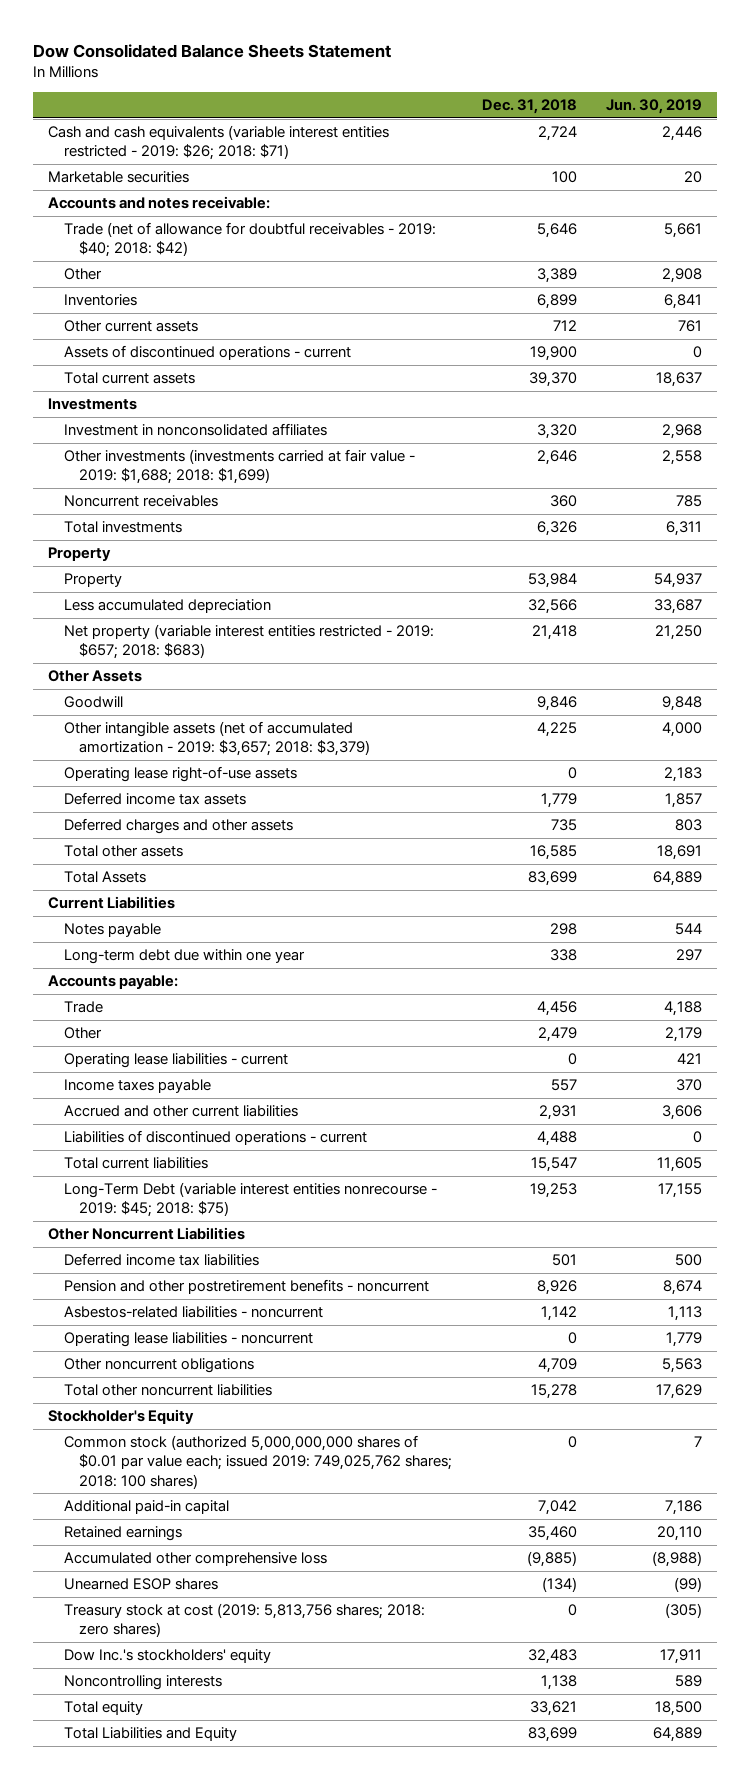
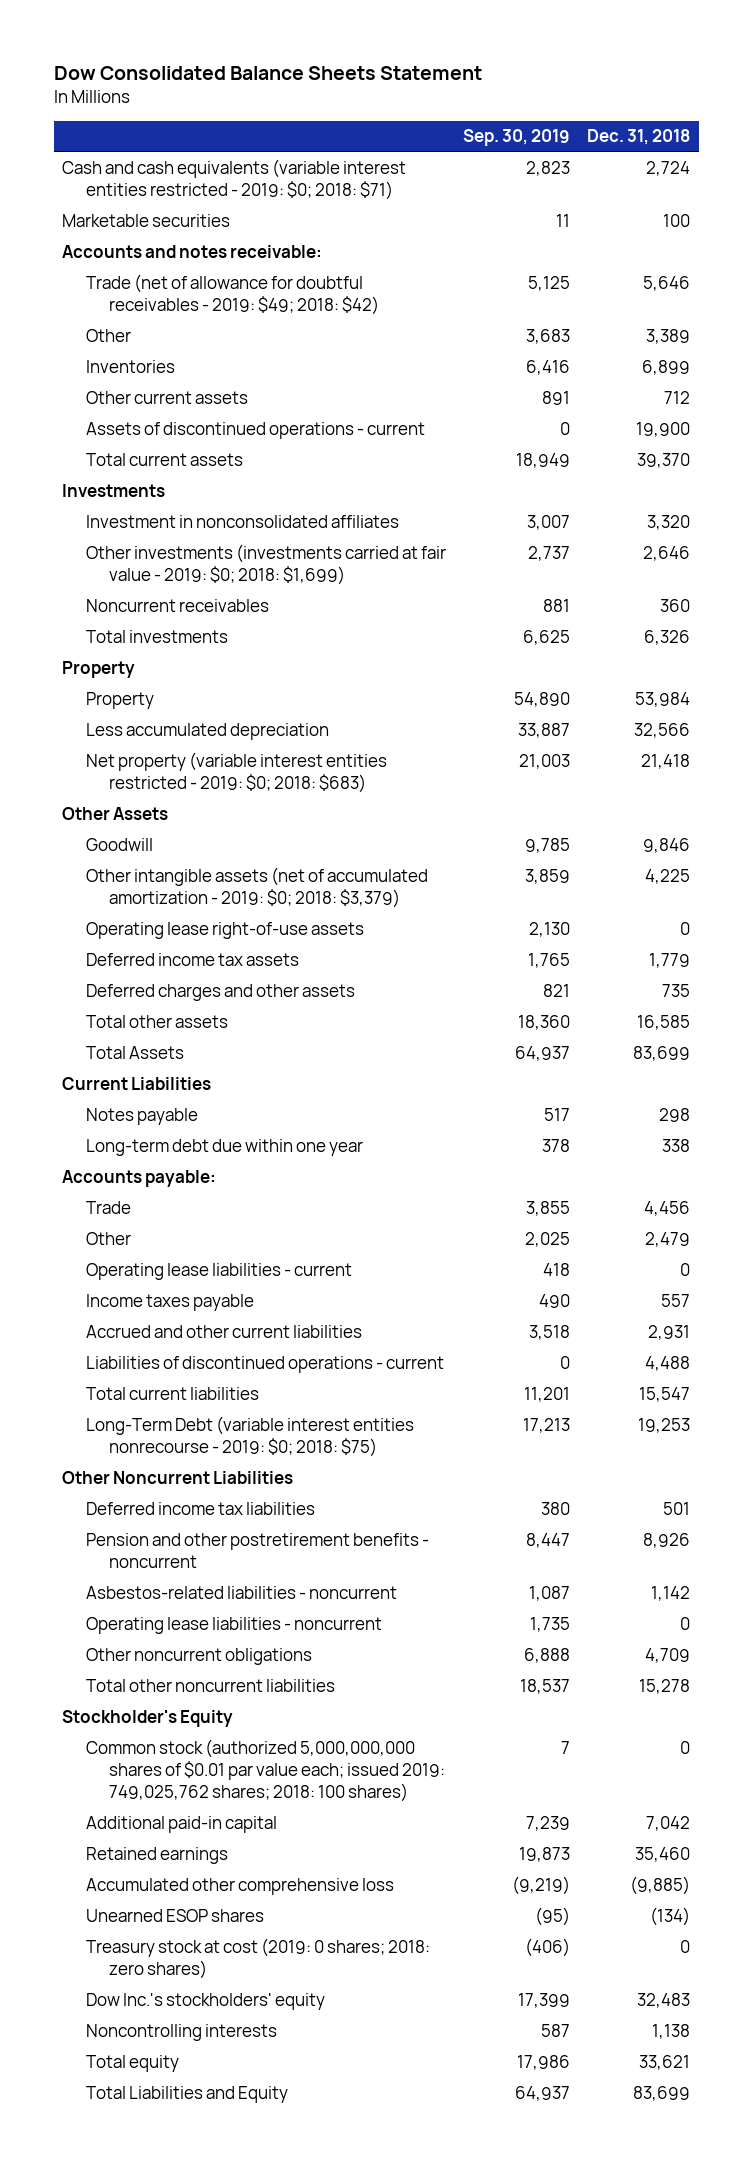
[606,99,703,115] Jun. 30, 2019 -> none
none -> [462,129,570,147] Sep. 30, 2019
[48,125,390,161] Cash and cash equivalents (variable interest entities restricted - 2019: $26; 2018: $71) -> [62,158,407,200] Cash and cash equivalents (variable interest entities restricted - 2019: $0; 2018: $71)
[63,222,436,258] Trade (net of allowance for doubtful receivables - 2019: $40; 2018: $42) -> [85,273,379,315] Trade (net of allowance for doubtful receivables - 2019: $49; 2018: $42)
[63,449,415,485] Other investments (investments carried at fair value - 2019: $1,688; 2018: $1,699) -> [85,543,446,585] Other investments (investments carried at fair value - 2019: $0; 2018: $1,699)
[63,624,434,660] Net property (variable interest entities restricted - 2019: $657; 2018: $683) -> [85,751,387,793] Net property (variable interest entities restricted - 2019: $0; 2018: $683)
[63,721,371,757] Other intangible assets (net of accumulated amortization - 2019: $3,657; 2018: $3,379) -> [85,866,428,908] Other intangible assets (net of accumulated amortization - 2019: $0; 2018: $3,379)
[63,1182,437,1218] Long-Term Debt (variable interest entities nonrecourse - 2019: $45; 2018: $75) -> [85,1415,414,1457] Long-Term Debt (variable interest entities nonrecourse - 2019: $0; 2018: $75)
[63,1603,425,1638] Treasury stock at cost (2019: 5,813,756 shares; 2018: zero shares) -> [85,1937,430,1979] Treasury stock at cost (2019: 0 shares; 2018: zero shares)

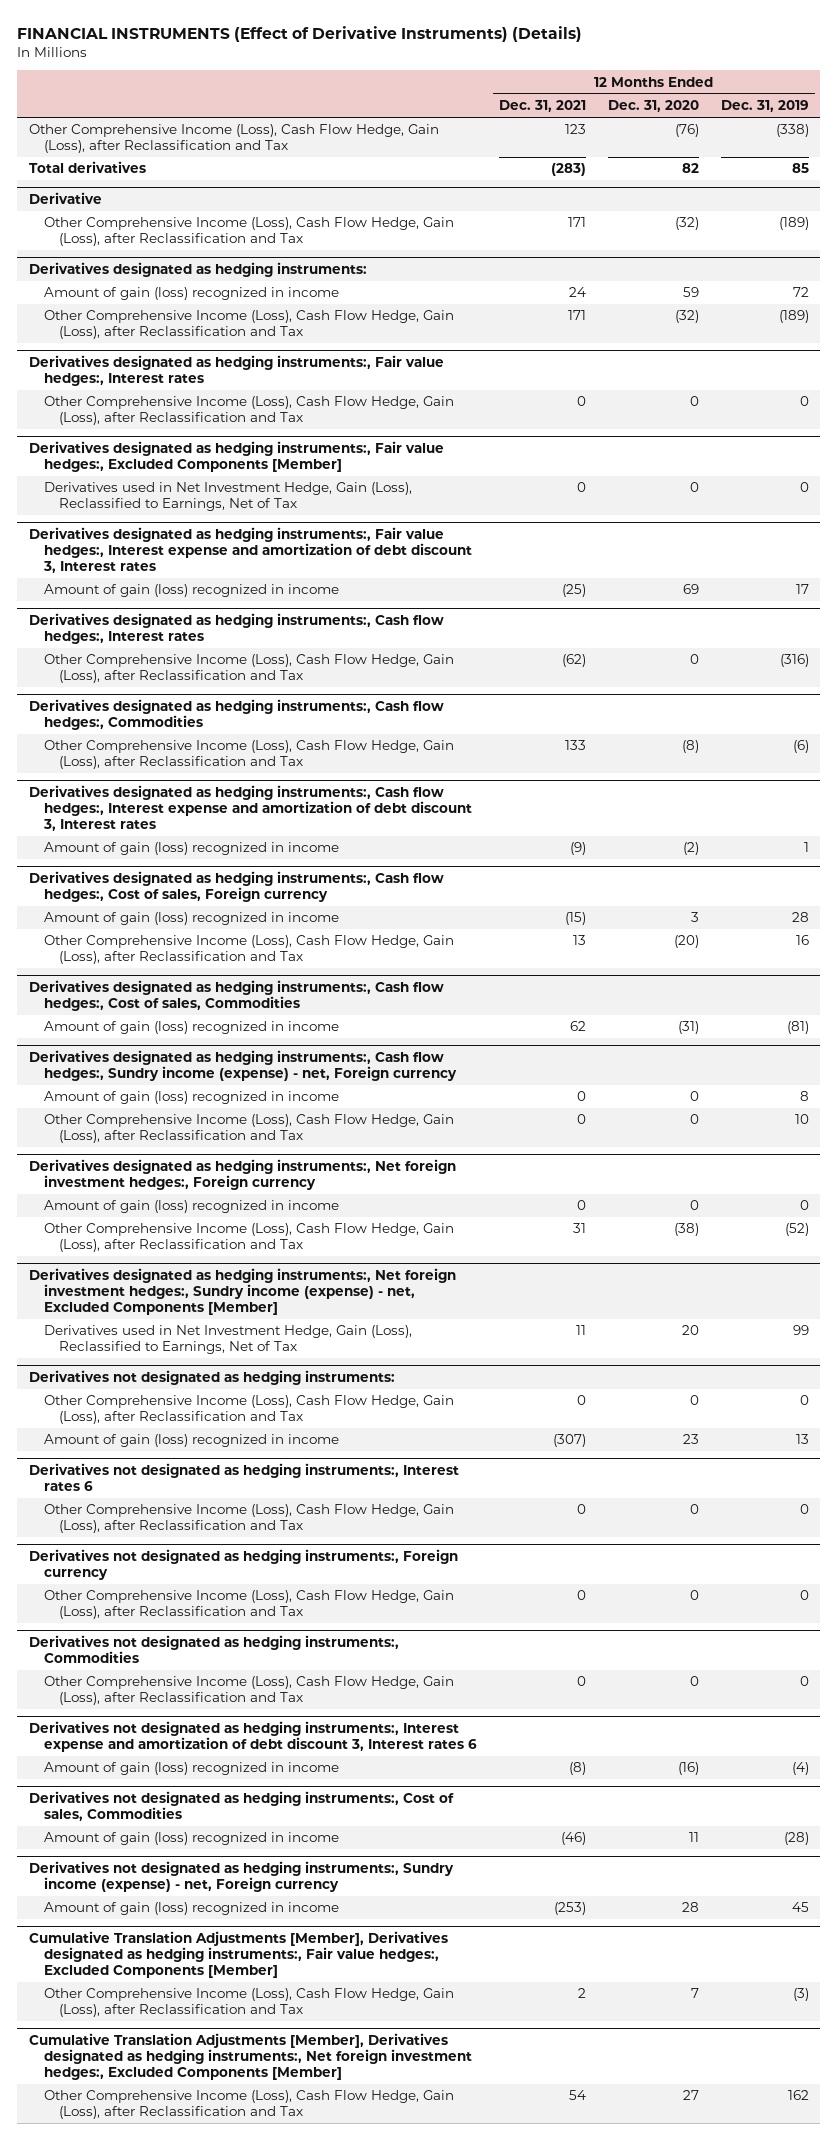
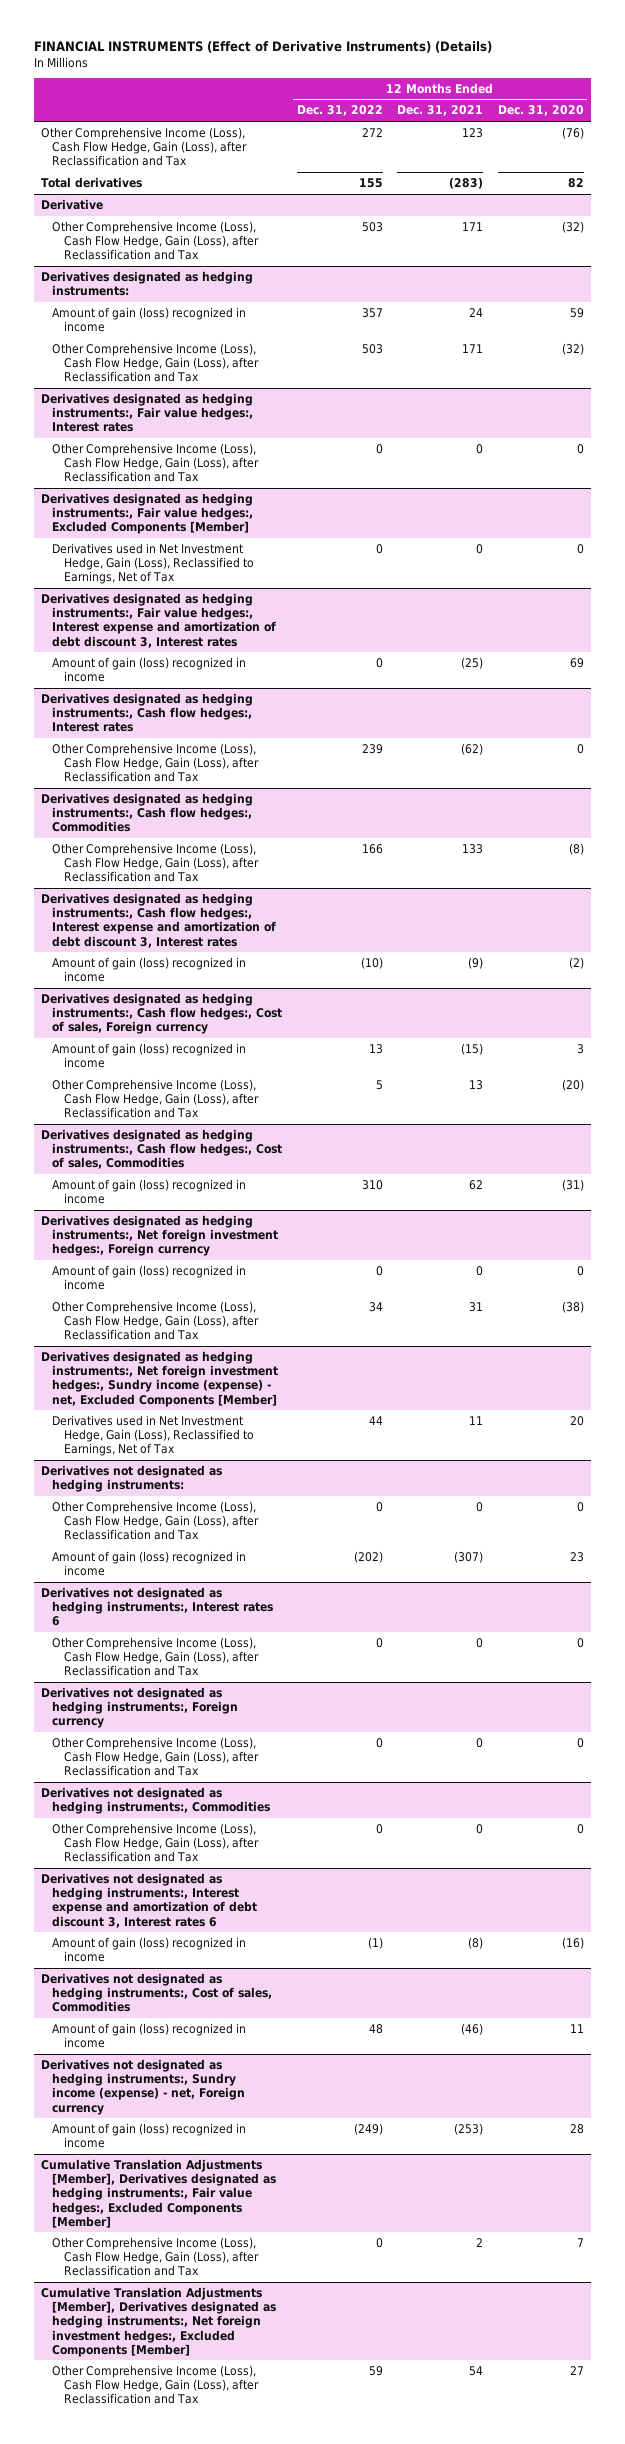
[721,100,810,113] Dec. 31, 2019 -> none
none -> [296,105,383,117] Dec. 31, 2022
[28,1050,457,1082] Derivatives designated as hedging instruments:, Cash flow hedges:, Sundry income (expense) - net, Foreign currency -> none
[43,1091,339,1105] Amount of gain (loss) recognized in income -> none
[43,1114,454,1144] Other Comprehensive Income (Loss), Cash Flow Hedge, Gain (Loss), after Reclassification and Tax -> none

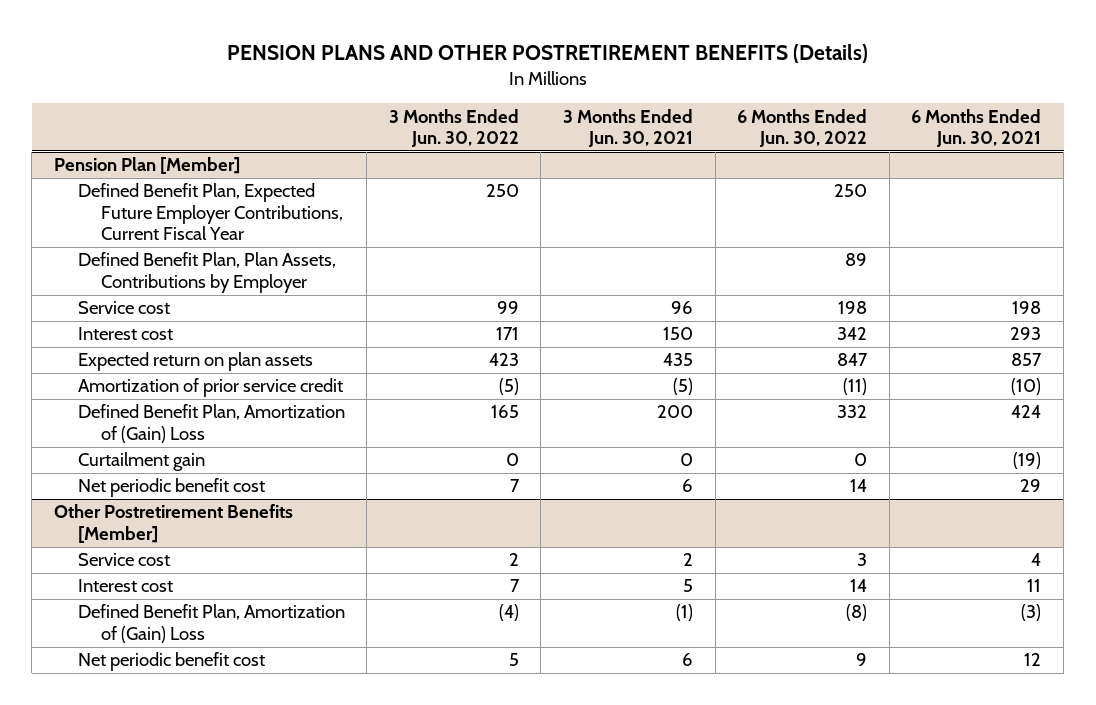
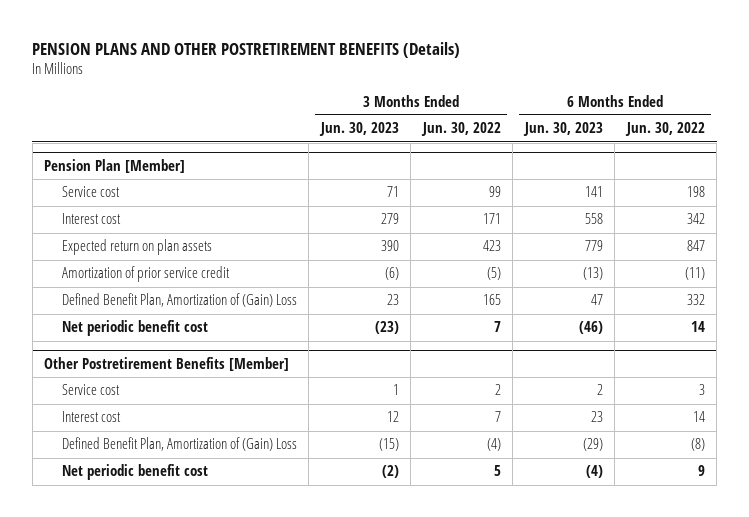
[563,108,694,148] 3 Months Ended Jun. 30, 2021 -> none
[911,108,1042,148] 6 Months Ended Jun. 30, 2021 -> none
none -> [318,122,399,137] Jun. 30, 2023
none -> [522,122,603,137] Jun. 30, 2023
[77,183,343,241] Defined Benefit Plan, Expected Future Employer Contributions, Current Fiscal Year -> none
[77,252,336,293] Defined Benefit Plan, Plan Assets, Contributions by Employer -> none
[77,452,205,472] Curtailment gain -> none

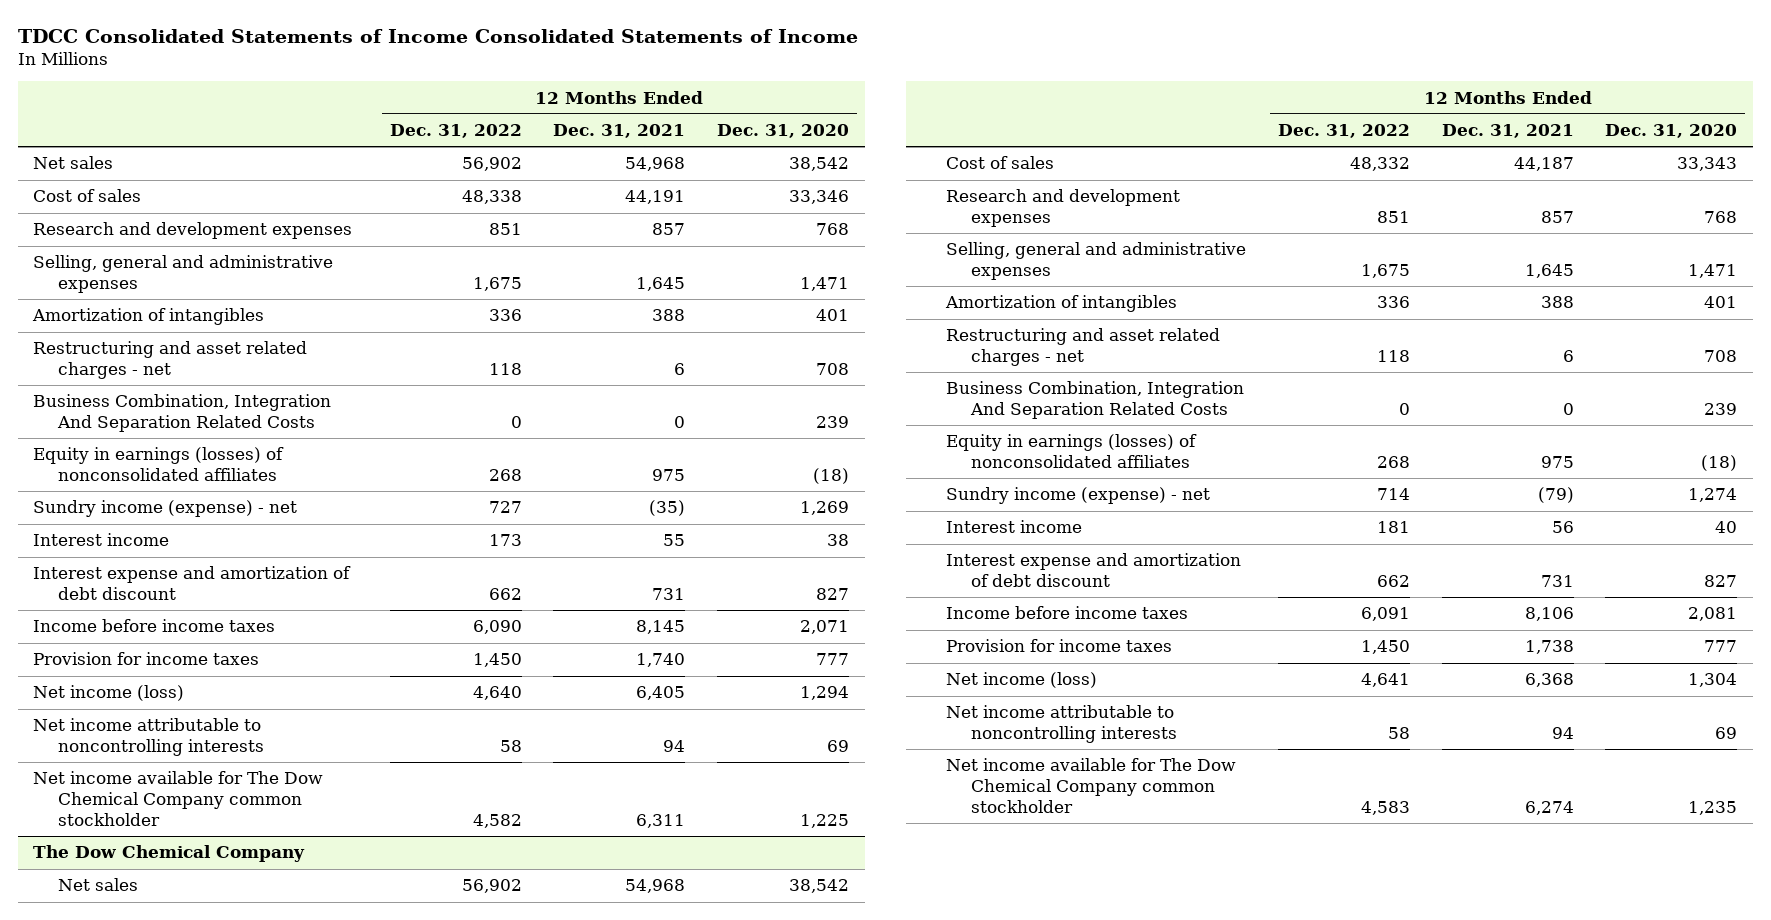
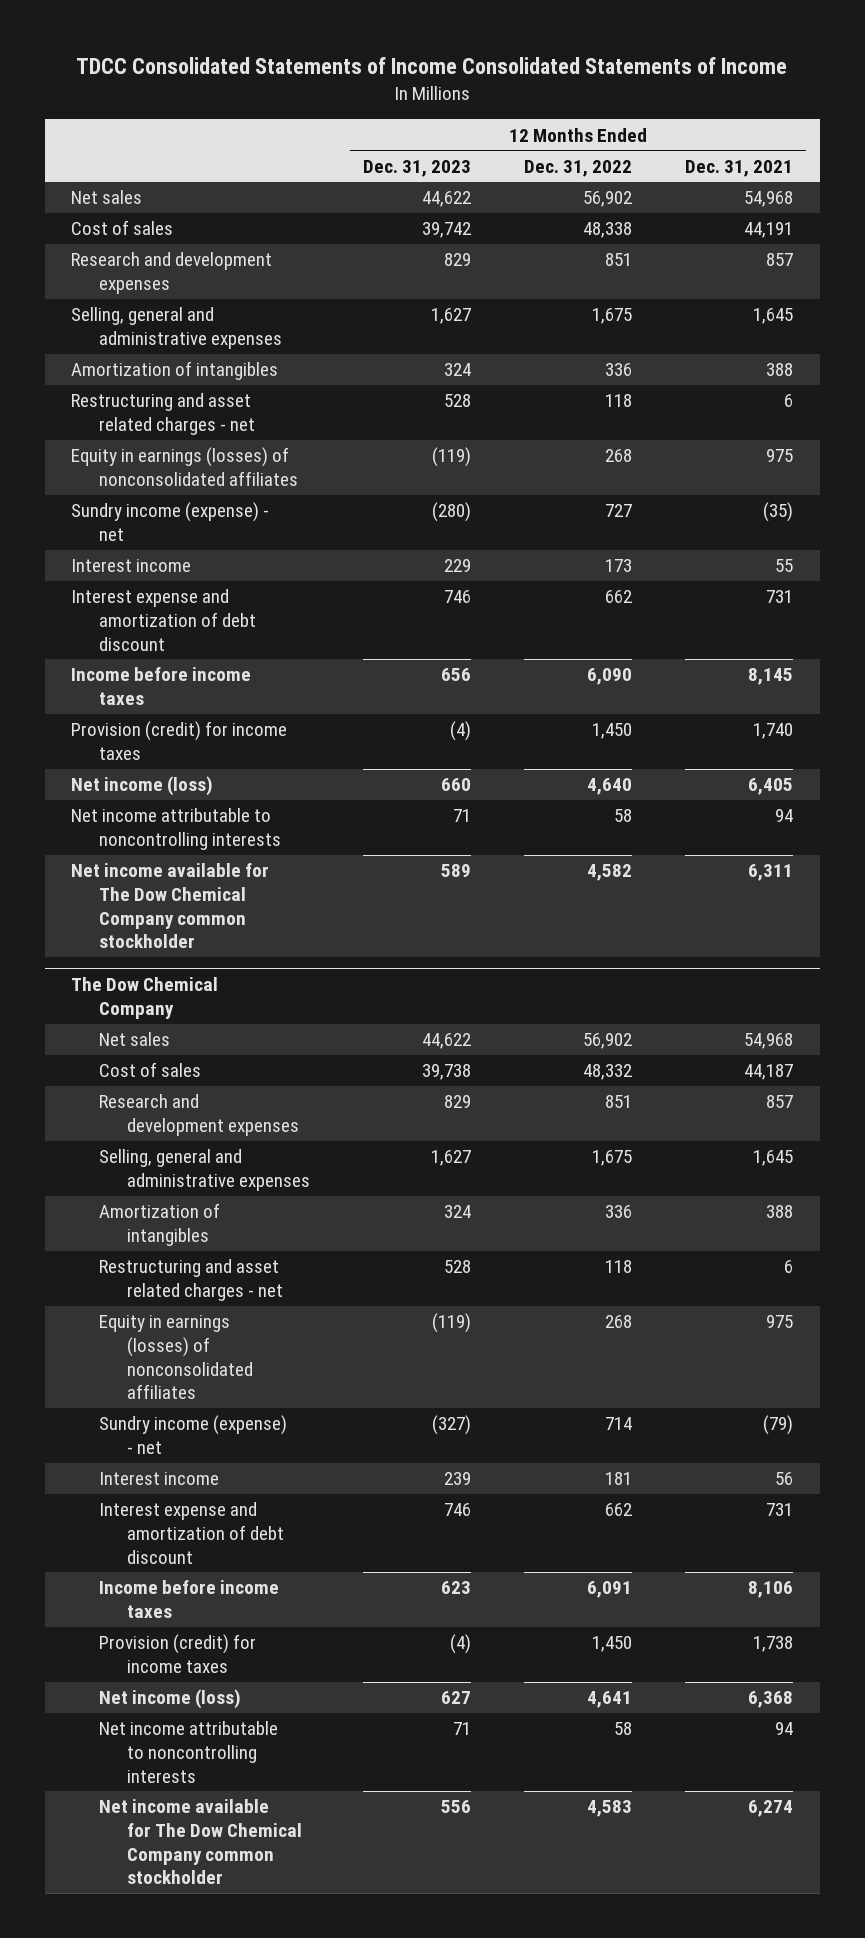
[717,124,850,139] Dec. 31, 2020 -> none
none -> [363,159,472,177] Dec. 31, 2023
[33,394,332,432] Business Combination, Integration And Separation Related Costs -> none
[33,652,260,666] Provision for income taxes -> [71,721,288,760] Provision (credit) for income taxes
[946,381,1245,419] Business Combination, Integration And Separation Related Costs -> none
[946,639,1173,653] Provision for income taxes -> [99,1634,257,1673] Provision (credit) for income taxes

